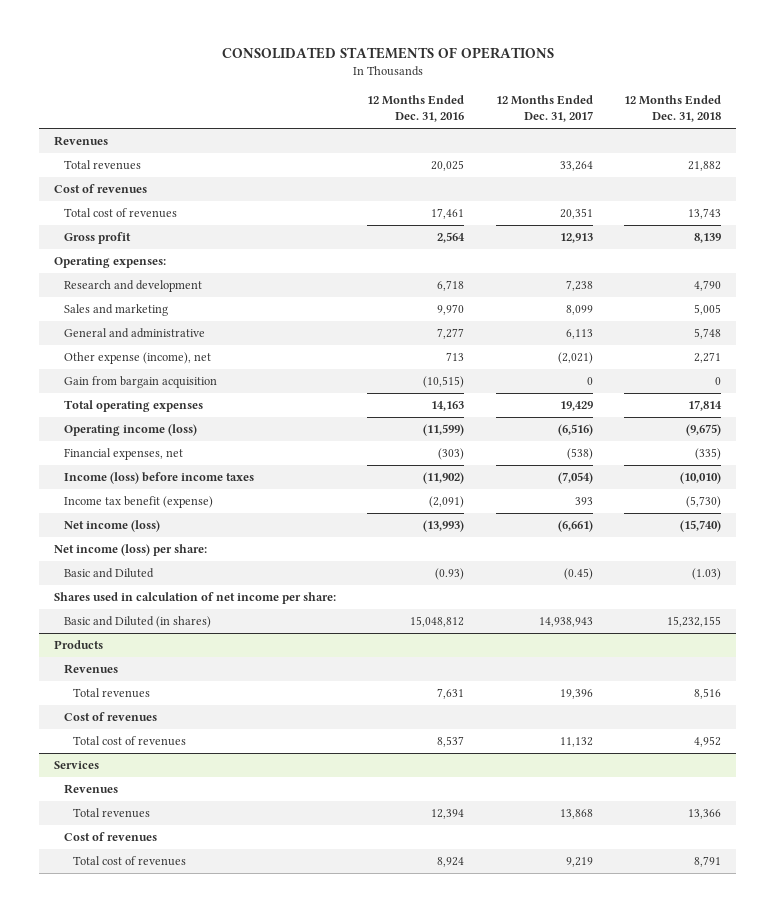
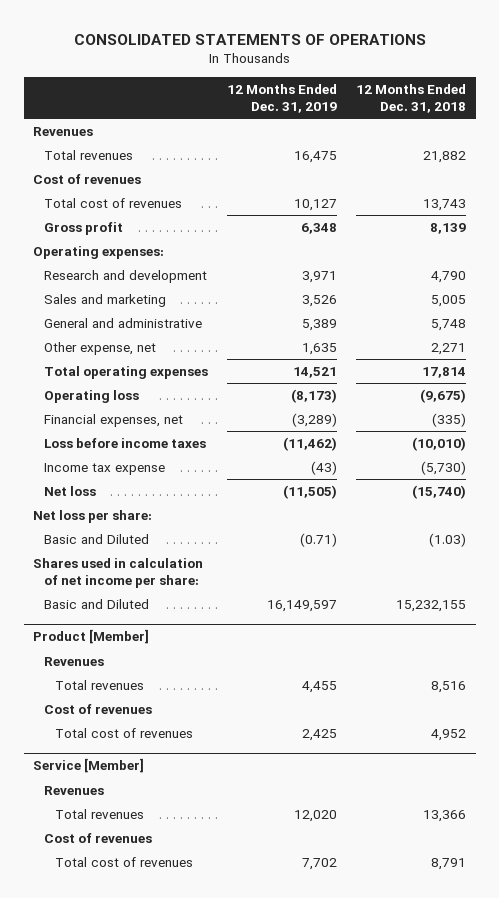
[367,94,465,123] 12 Months Ended Dec. 31, 2016 -> none
[495,94,593,123] 12 Months Ended Dec. 31, 2017 -> none
none -> [227,83,338,113] 12 Months Ended Dec. 31, 2019
[63,376,217,389] Gain from bargain acquisition -> none
[63,352,211,365] Other expense (income), net -> [44,341,157,355] Other expense, net
[63,424,197,437] Operating income (loss) -> [44,389,140,403] Operating loss
[63,472,254,485] Income (loss) before income taxes -> [44,437,207,448] Loss before income taxes
[63,496,213,509] Income tax benefit (expense) -> [44,462,166,475] Income tax expense
[63,520,160,533] Net income (loss) -> [44,485,97,496] Net loss
[54,544,208,557] Net income (loss) per share: -> [33,509,153,523] Net loss per share:
[63,616,211,629] Basic and Diluted (in shares) -> [44,598,150,609] Basic and Diluted
[54,640,104,650] Products -> [33,629,150,645] Product [Member]
[54,761,100,770] Services -> [33,758,145,774] Service [Member]

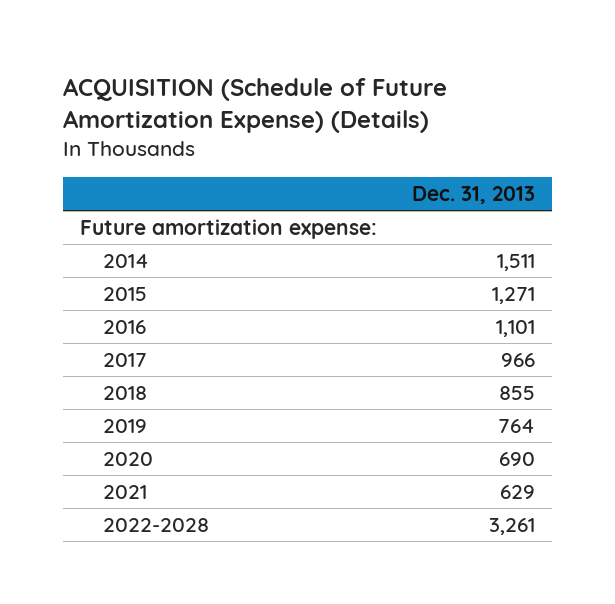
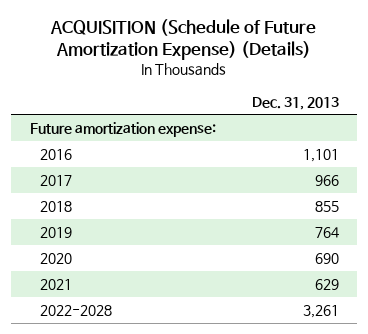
[102,253,149,268] 2014 -> none
[102,286,147,301] 2015 -> none

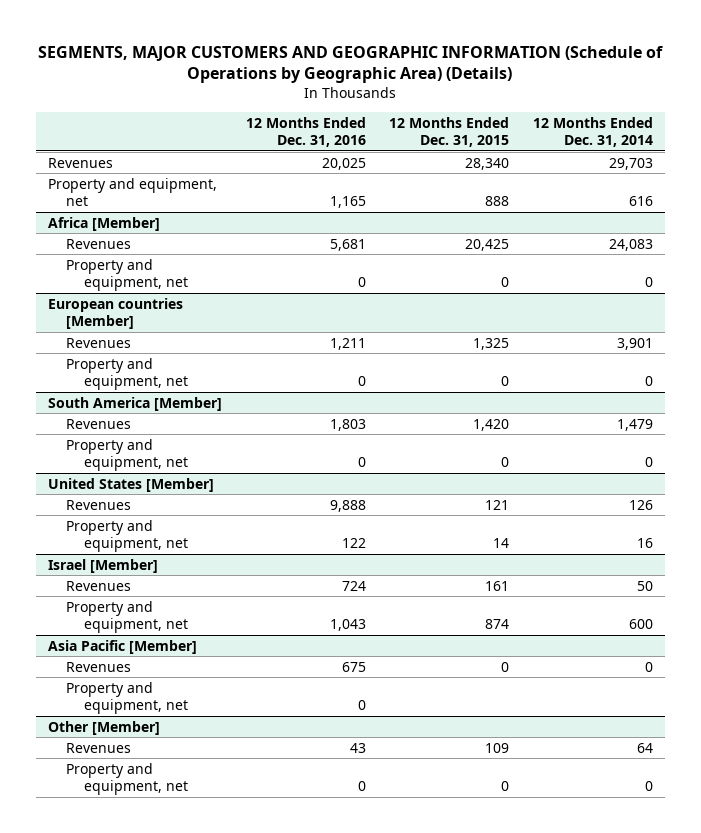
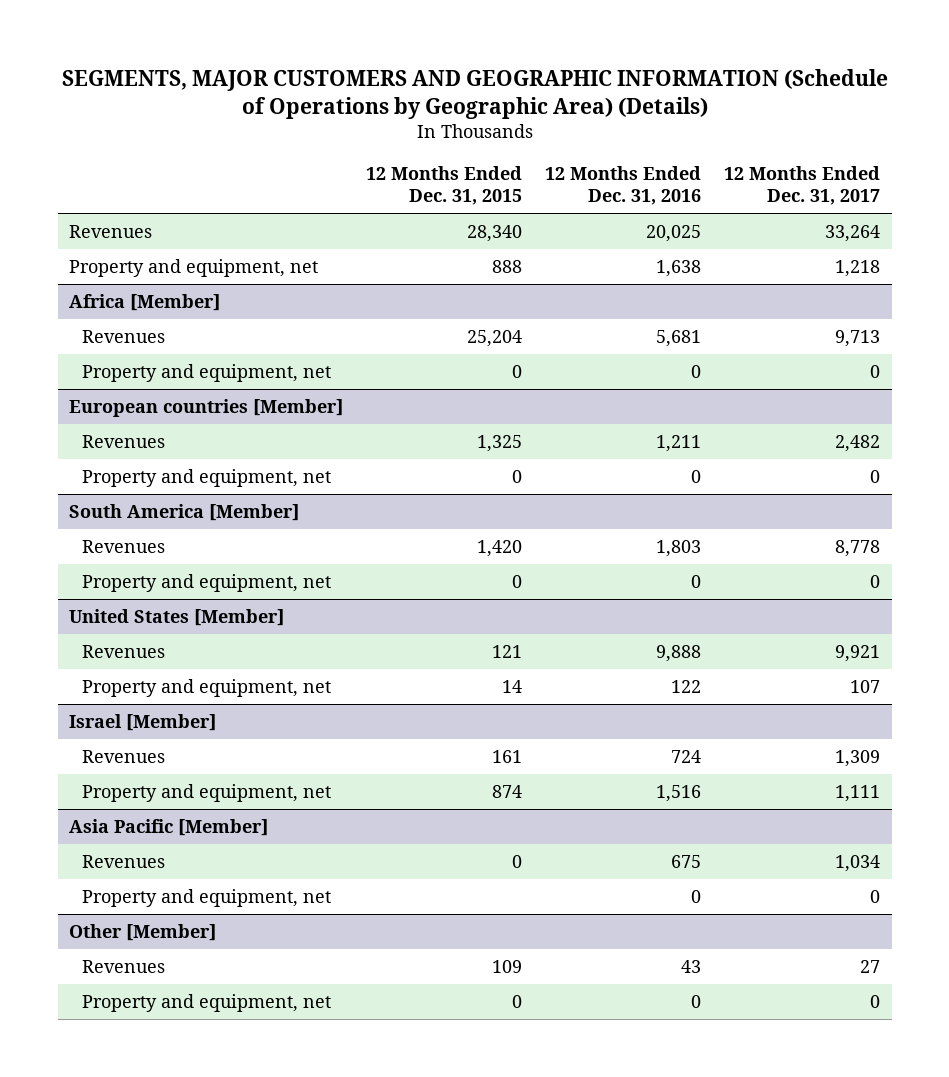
[533,116,654,148] 12 Months Ended Dec. 31, 2014 -> none
none -> [724,166,881,206] 12 Months Ended Dec. 31, 2017
[329,196,366,209] 1,165 -> [656,259,702,277] 1,638
[465,238,510,251] 20,425 -> [467,329,523,347] 25,204
[329,619,366,632] 1,043 -> [656,784,702,802] 1,516

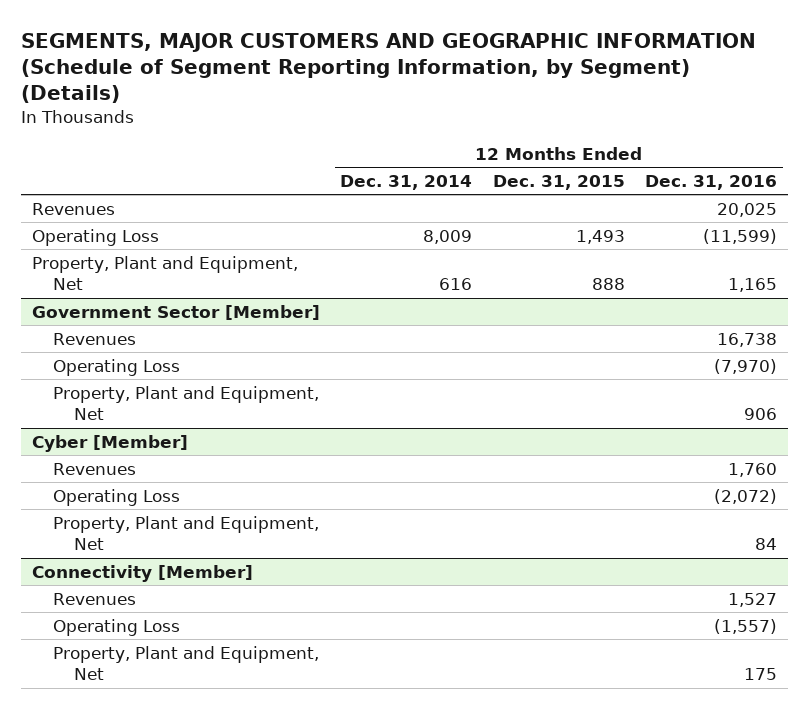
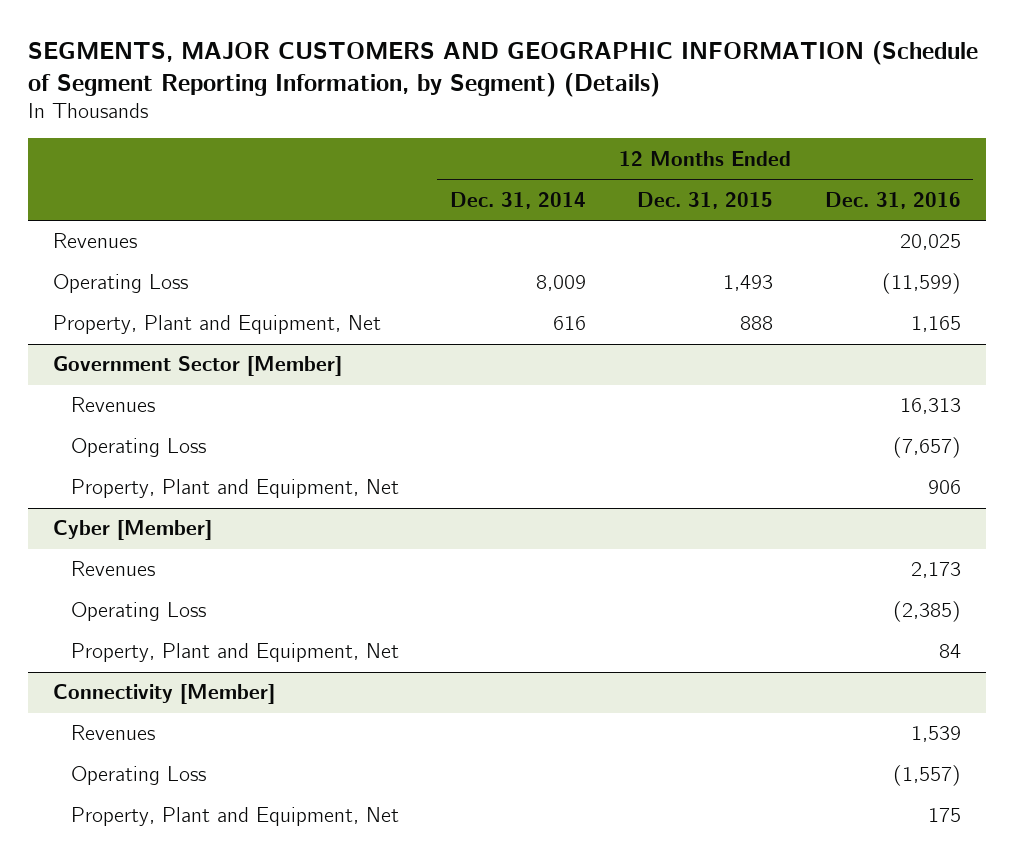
[717,332,778,347] 16,738 -> [899,398,961,415] 16,313
[714,358,778,374] (7,970) -> [892,437,961,459] (7,657)
[728,462,778,477] 1,760 -> [910,562,961,579] 2,173
[714,488,778,504] (2,072) -> [892,601,961,623] (2,385)
[728,592,778,607] 1,527 -> [910,726,961,743] 1,539

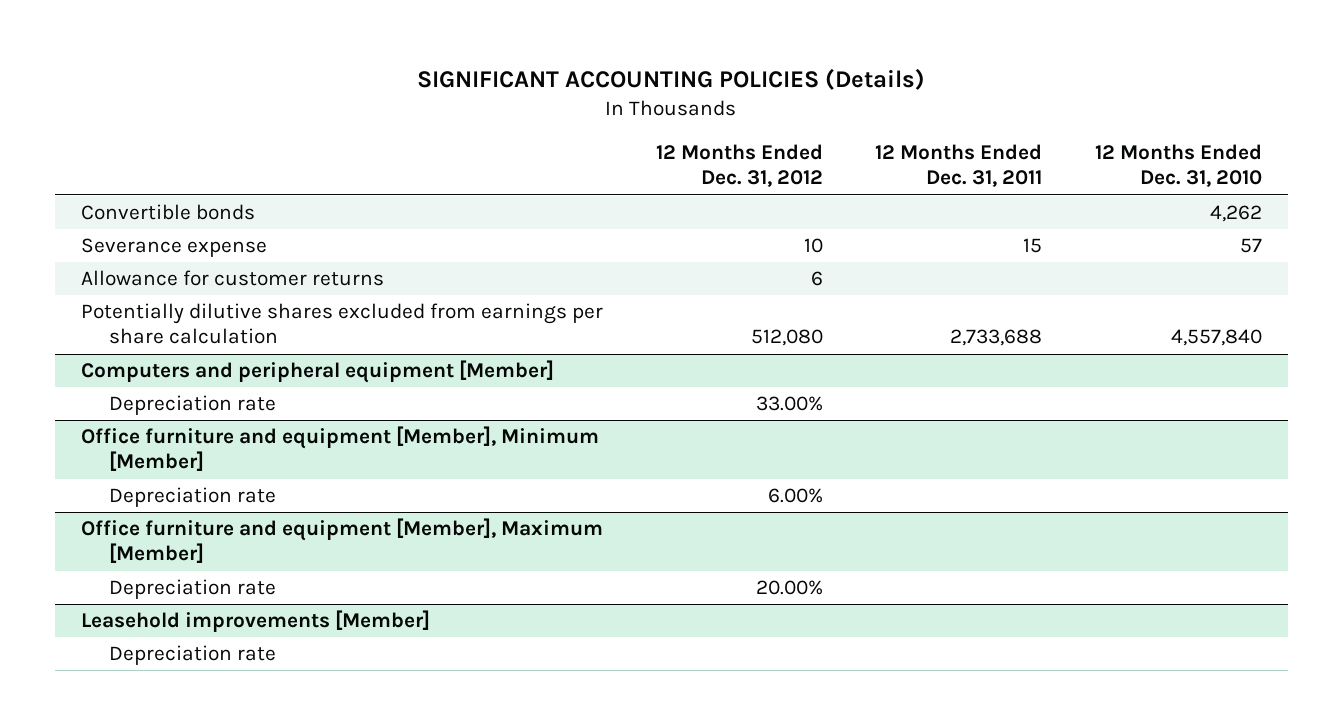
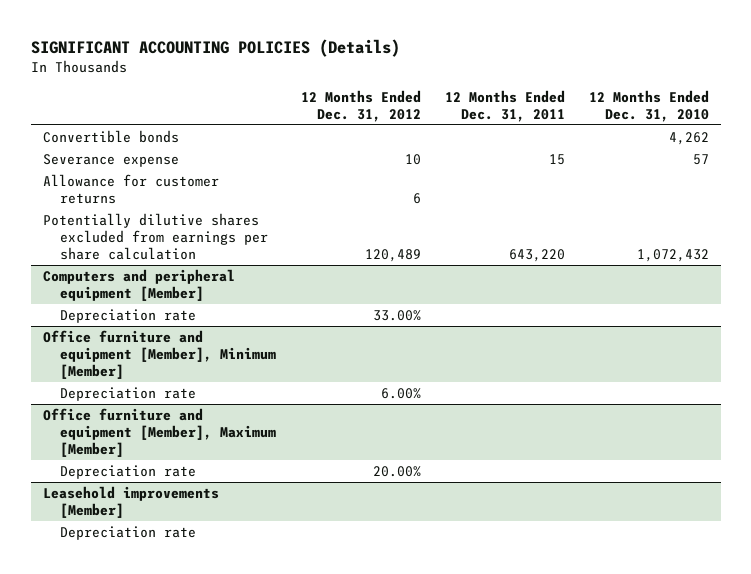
[750,329,823,347] 512,080 -> [364,248,421,262] 120,489
[950,329,1043,347] 2,733,688 -> [508,248,565,262] 643,220
[1170,329,1262,347] 4,557,840 -> [636,248,709,262] 1,072,432

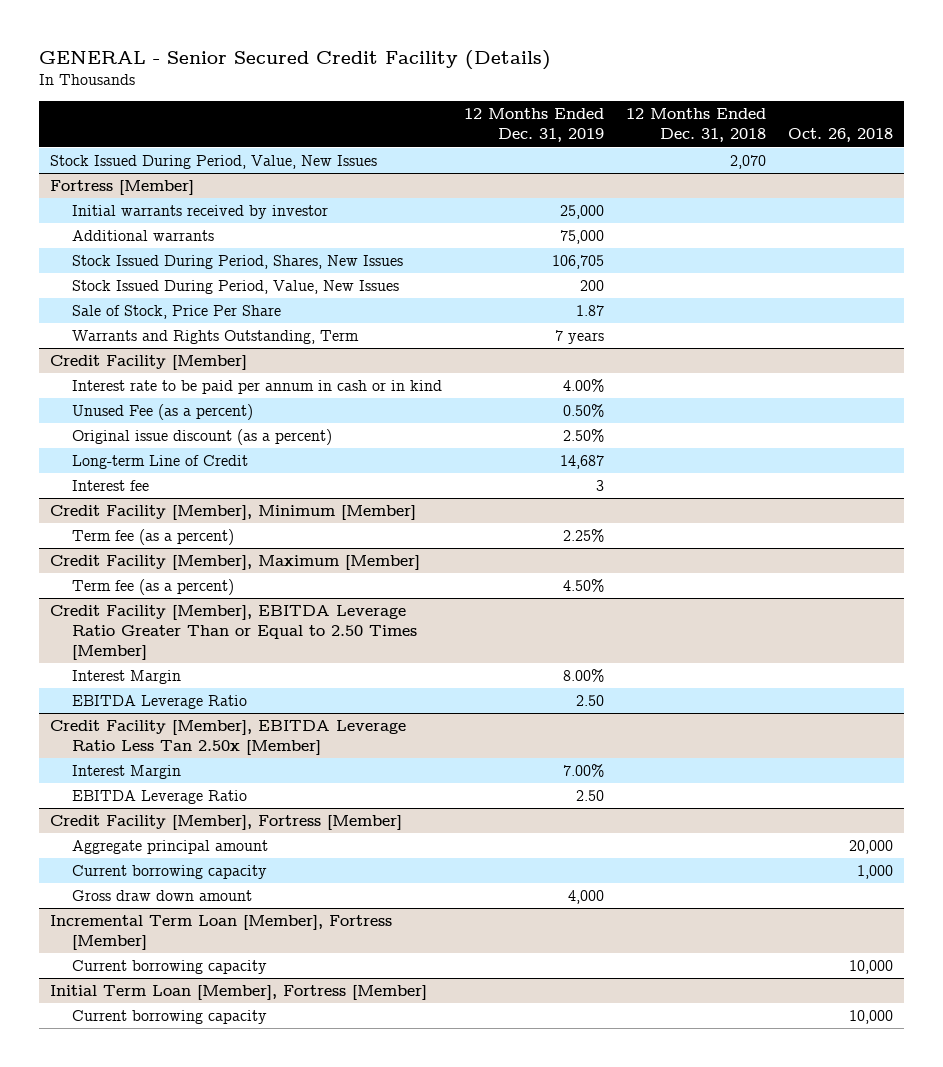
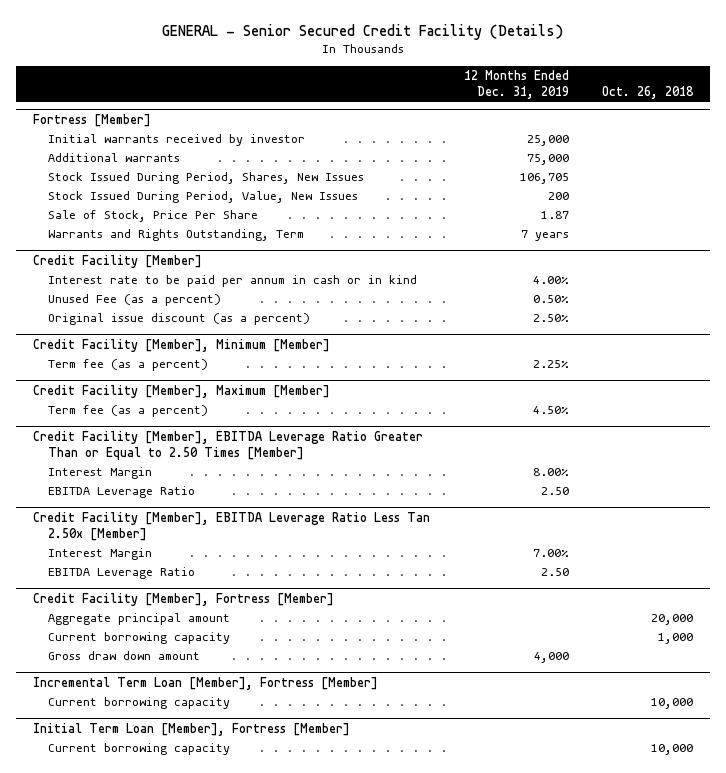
[626,108,767,143] 12 Months Ended Dec. 31, 2018 -> none
[50,155,378,170] Stock Issued During Period, Value, New Issues -> none
[72,455,249,470] Long-term Line of Credit -> none
[72,480,150,492] Interest fee -> none

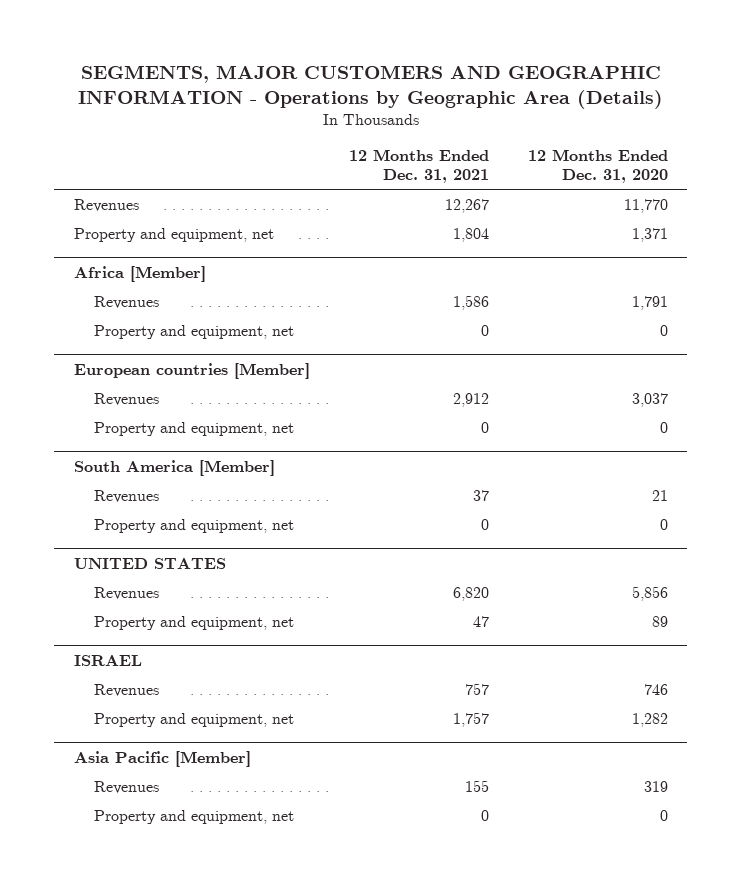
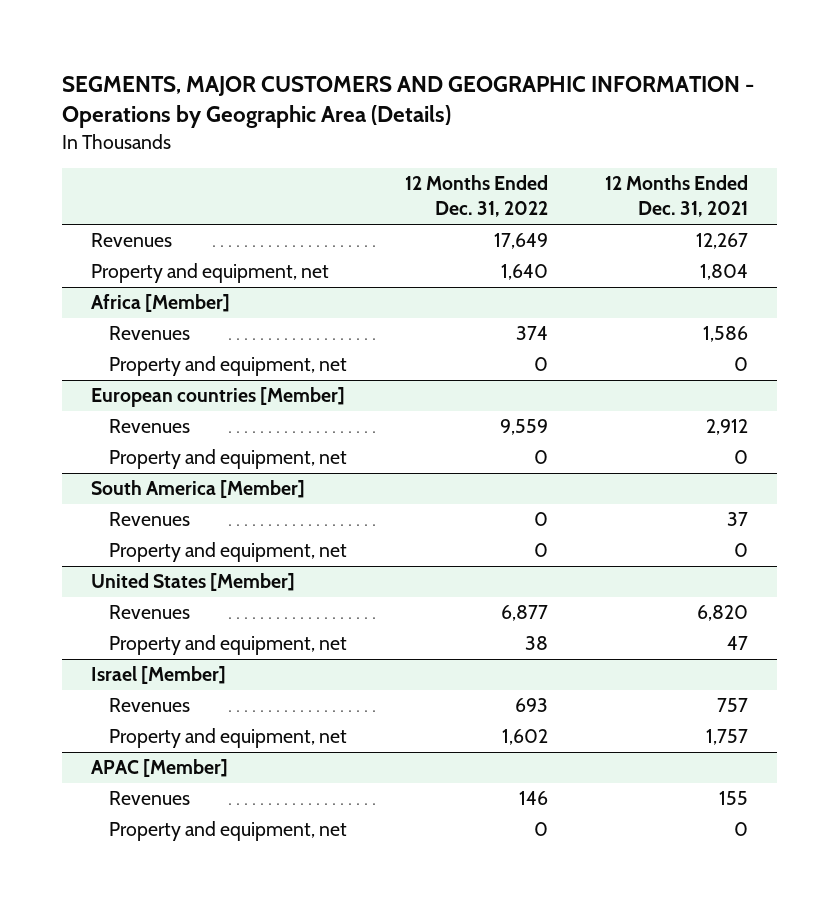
[527,148,668,184] 12 Months Ended Dec. 31, 2020 -> none
none -> [404,175,548,218] 12 Months Ended Dec. 31, 2022
[73,557,226,569] UNITED STATES -> [90,573,295,592] United States [Member]
[73,654,142,666] ISRAEL -> [90,666,226,685] Israel [Member]
[73,750,251,767] Asia Pacific [Member] -> [90,759,228,778] APAC [Member]

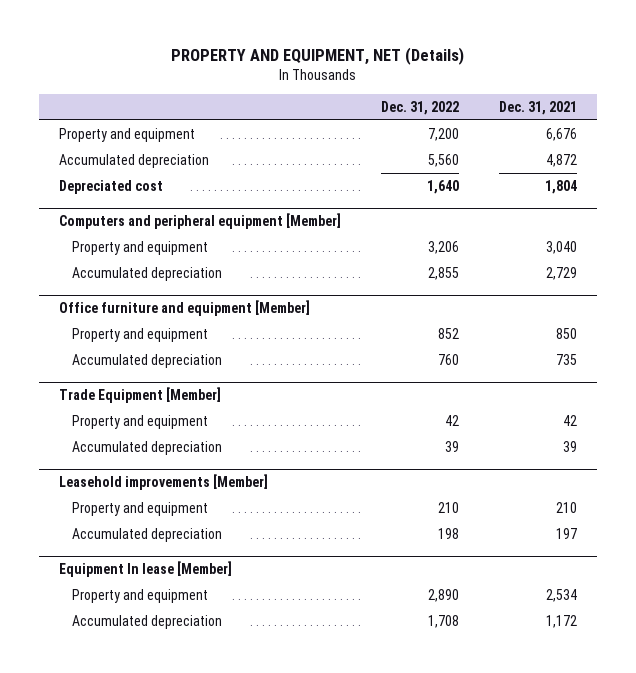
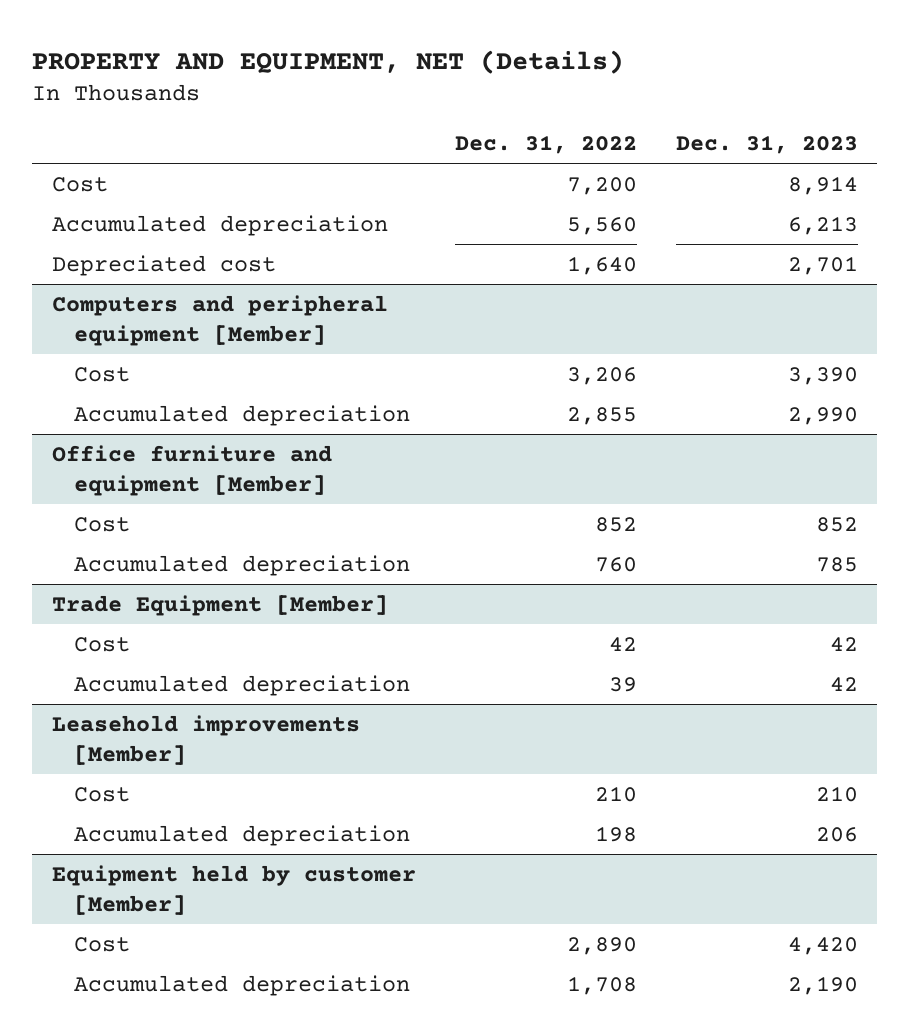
[498,101,577,116] Dec. 31, 2021 -> none
none -> [675,135,858,155] Dec. 31, 2023
[58,127,195,142] Property and equipment -> [51,176,108,192] Cost
[72,240,209,255] Property and equipment -> [74,366,131,382] Cost
[72,327,209,342] Property and equipment -> [74,516,131,532] Cost
[72,414,209,429] Property and equipment -> [74,636,131,652] Cost
[72,501,209,516] Property and equipment -> [74,786,131,802] Cost
[58,561,232,578] Equipment In lease [Member] -> [51,864,416,915] Equipment held by customer [Member]
[72,588,209,603] Property and equipment -> [74,936,131,952] Cost

